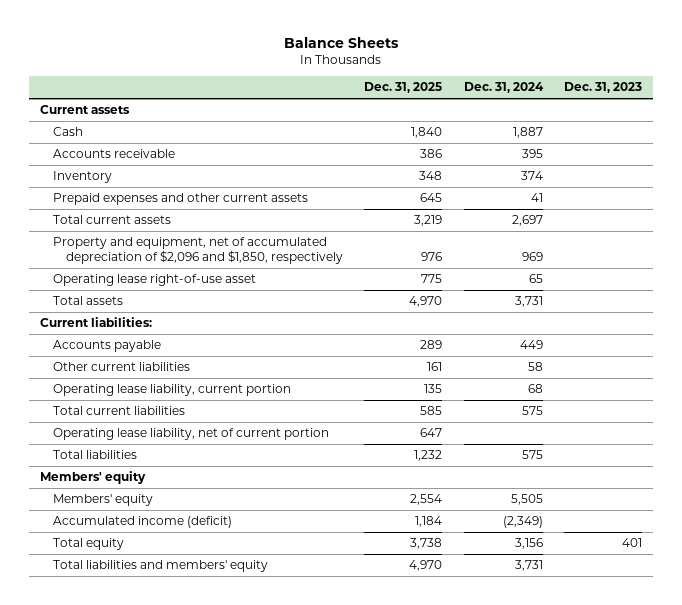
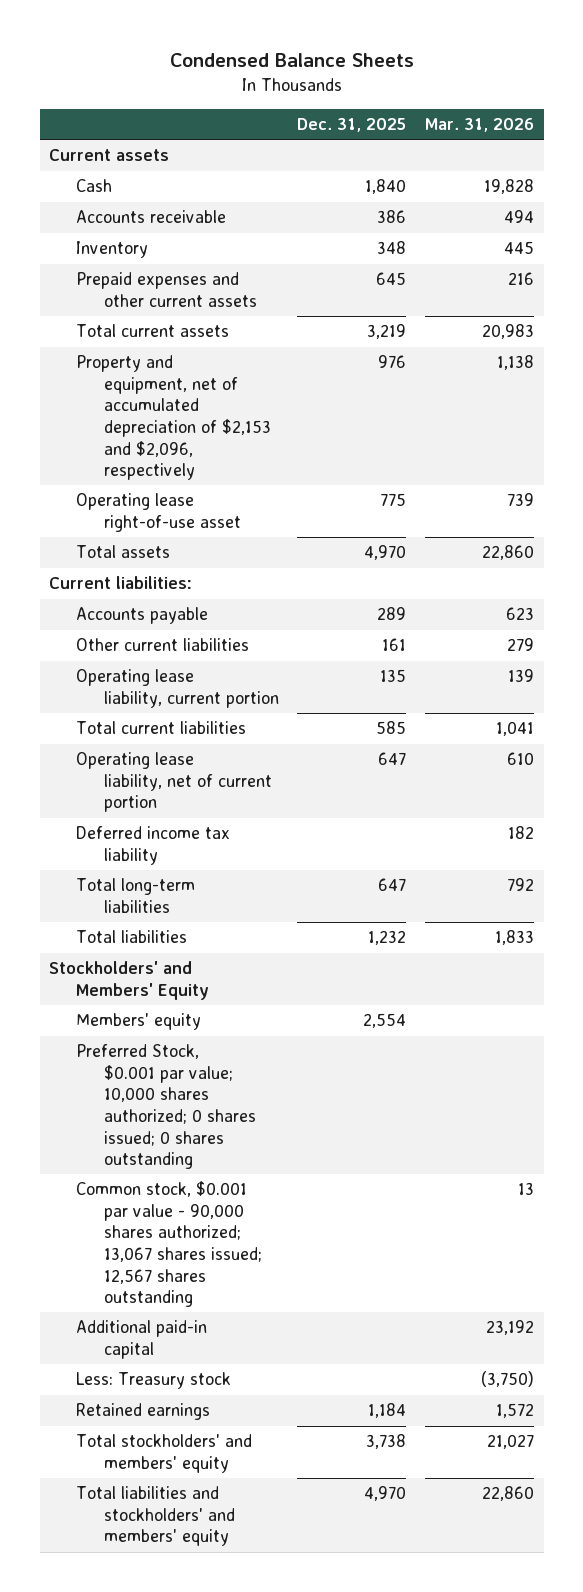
[284,36,400,48] Balance Sheets -> [169,53,414,68] Condensed Balance Sheets
[463,82,544,94] Dec. 31, 2024 -> none
[564,82,643,94] Dec. 31, 2023 -> none
none -> [425,118,535,133] Mar. 31, 2026
[52,237,343,264] Property and equipment, net of accumulated depreciation of $2,096 and $1,850, respectively -> [76,355,271,481] Property and equipment, net of accumulated depreciation of $2,153 and $2,096, respectively
none -> [76,826,231,865] Deferred income tax liability
none -> [76,878,196,913] Total long-term liabilities
[39,471,146,485] Members' equity -> [49,961,210,1000] Stockholders' and Members' Equity
none -> [76,1044,256,1170] Preferred Stock, $0.001 par value; 10,000 shares authorized; 0 shares issued; 0 shares outstanding
none -> [76,1181,262,1308] Common stock, $0.001 par value - 90,000 shares authorized; 13,067 shares issued; 12,567 shares outstanding
none -> [76,1320,208,1359] Additional paid-in capital
none -> [76,1372,232,1390] Less: Treasury stock
[52,516,232,529] Accumulated income (deficit) -> [76,1403,211,1421] Retained earnings
[52,538,124,551] Total equity -> [76,1434,253,1473] Total stockholders' and members' equity
[52,560,268,573] Total liabilities and members' equity -> [76,1486,235,1547] Total liabilities and stockholders' and members' equity

